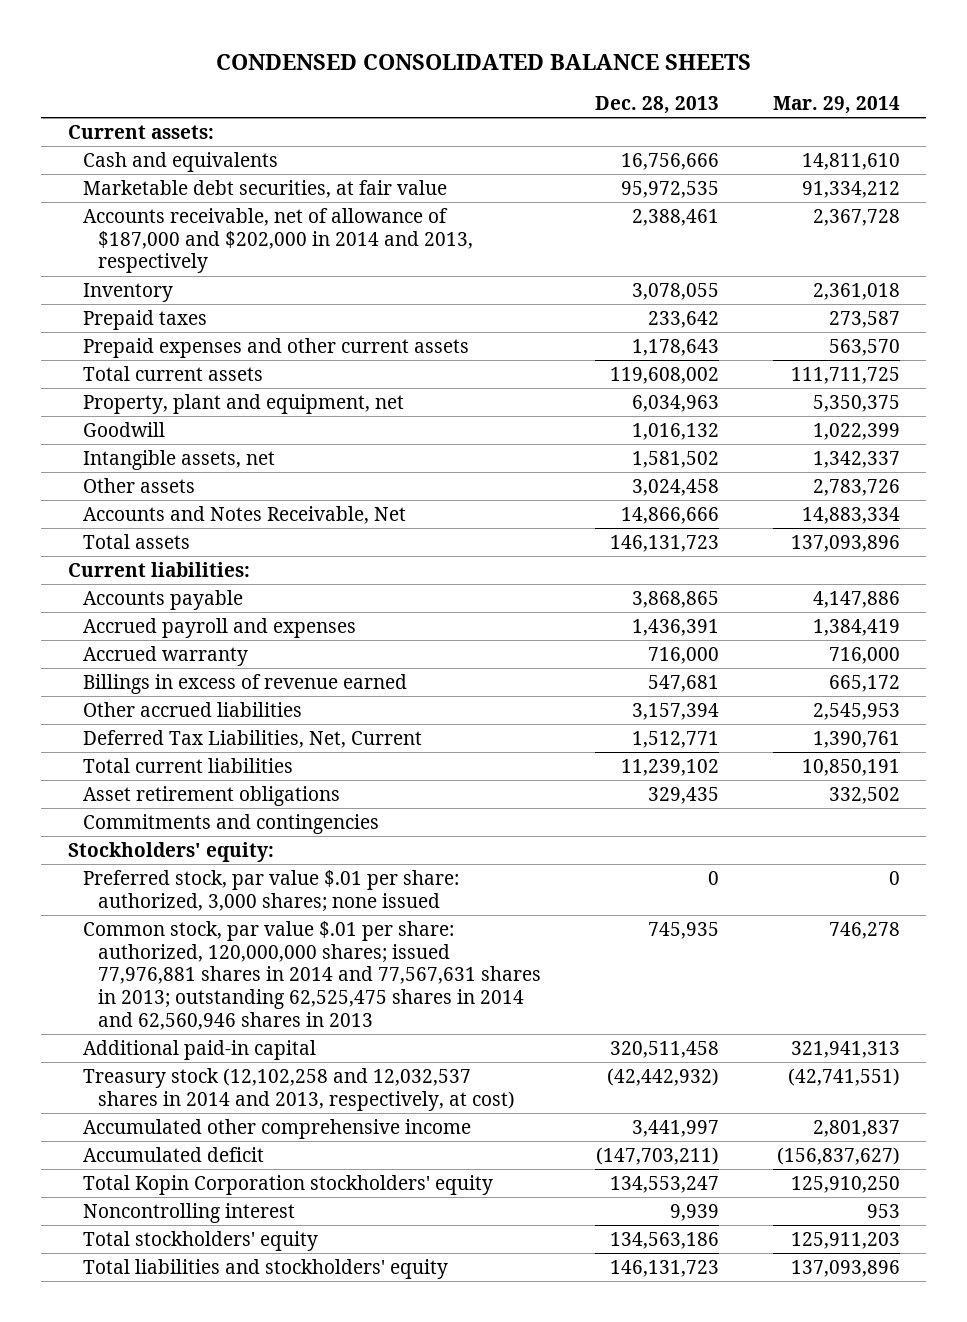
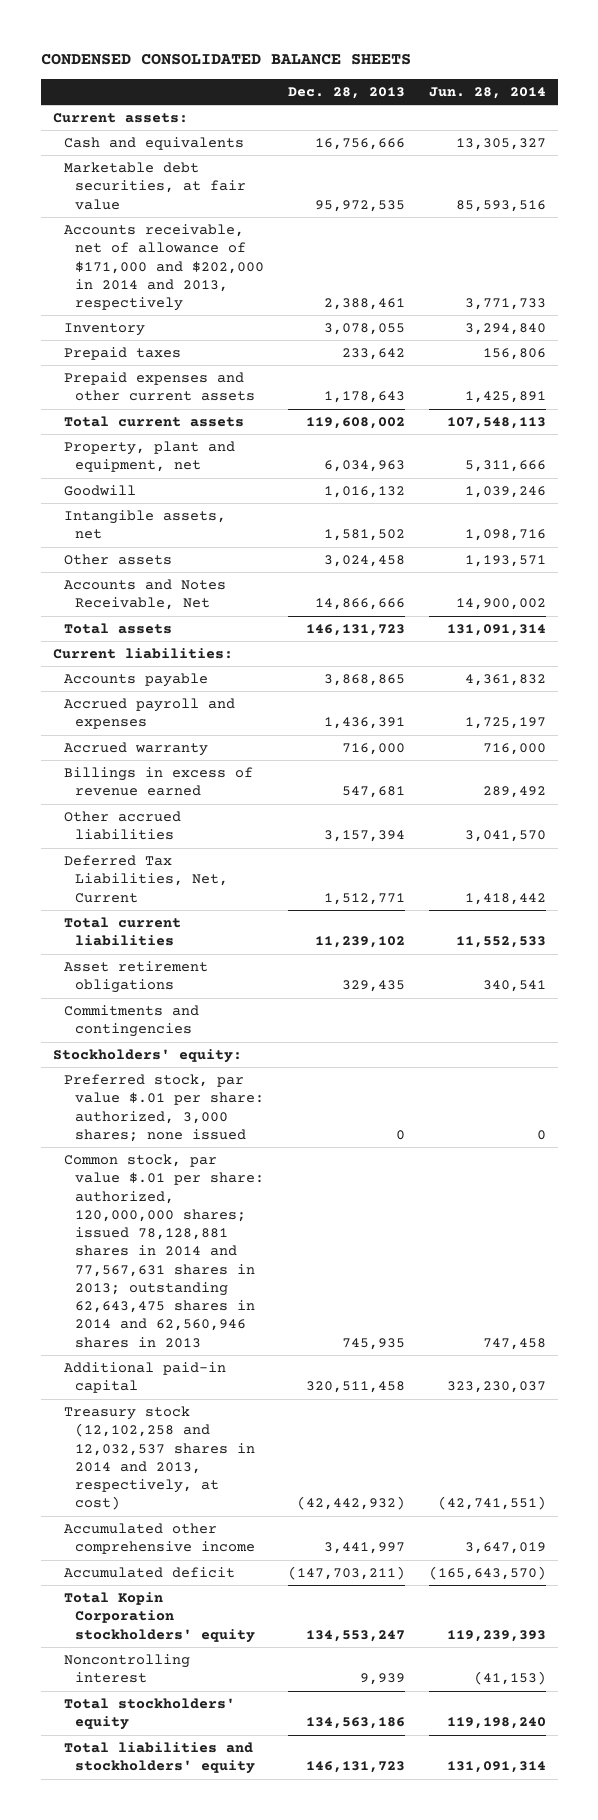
[772,95,900,114] Mar. 29, 2014 -> none
none -> [428,86,546,99] Jun. 28, 2014
[82,207,474,274] Accounts receivable, net of allowance of $187,000 and $202,000 in 2014 and 2013, respectively -> [63,224,265,312] Accounts receivable, net of allowance of $171,000 and $202,000 in 2014 and 2013, respectively
[82,920,542,1031] Common stock, par value $.01 per share: authorized, 120,000,000 shares; issued 77,976,881 shares in 2014 and 77,567,631 shares in 2013; outstanding 62,525,475 shares in 2014 and 62,560,946 shares in 2013 -> [63,1154,265,1348] Common stock, par value $.01 per share: authorized, 120,000,000 shares; issued 78,128,881 shares in 2014 and 77,567,631 shares in 2013; outstanding 62,643,475 shares in 2014 and 62,560,946 shares in 2013

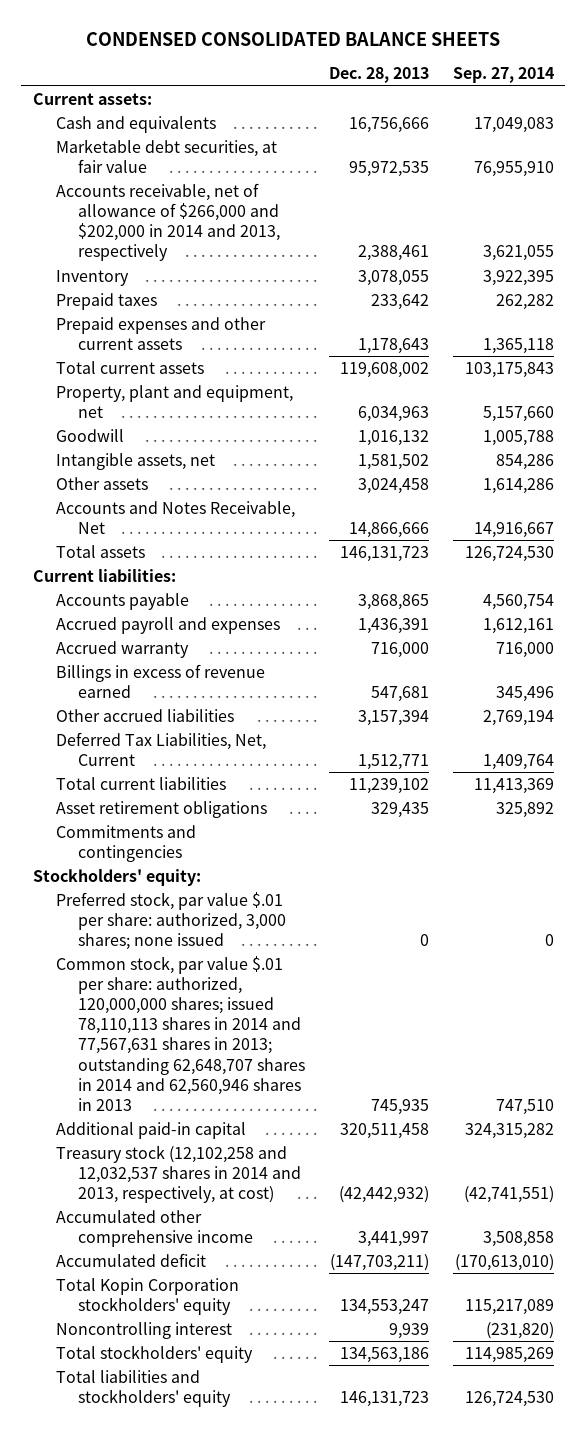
[428,86,546,99] Jun. 28, 2014 -> none
none -> [452,67,554,84] Sep. 27, 2014
[63,224,265,312] Accounts receivable, net of allowance of $171,000 and $202,000 in 2014 and 2013, respectively -> [55,182,281,262] Accounts receivable, net of allowance of $266,000 and $202,000 in 2014 and 2013, respectively
[63,1154,265,1348] Common stock, par value $.01 per share: authorized, 120,000,000 shares; issued 78,128,881 shares in 2014 and 77,567,631 shares in 2013; outstanding 62,643,475 shares in 2014 and 62,560,946 shares in 2013 -> [55,955,306,1111] Common stock, par value $.01 per share: authorized, 120,000,000 shares; issued 78,110,113 shares in 2014 and 77,567,631 shares in 2013; outstanding 62,648,707 shares in 2014 and 62,560,946 shares in 2013

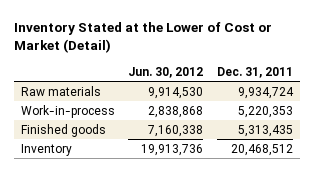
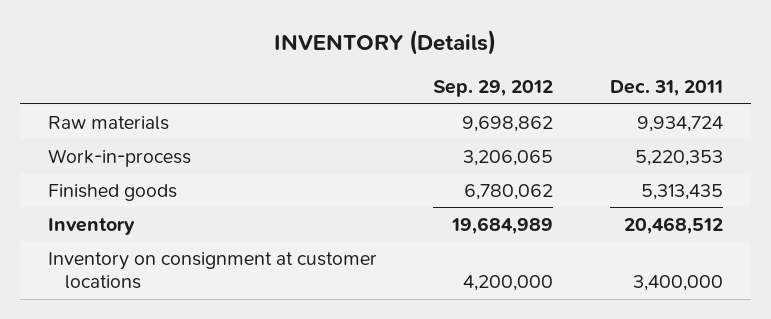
[13,22,272,54] Inventory Stated at the Lower of Cost or Market (Detail) -> [274,29,497,55] INVENTORY (Details)
[128,66,204,78] Jun. 30, 2012 -> none
none -> [433,80,554,98] Sep. 29, 2012
none -> [47,251,377,290] Inventory on consignment at customer locations

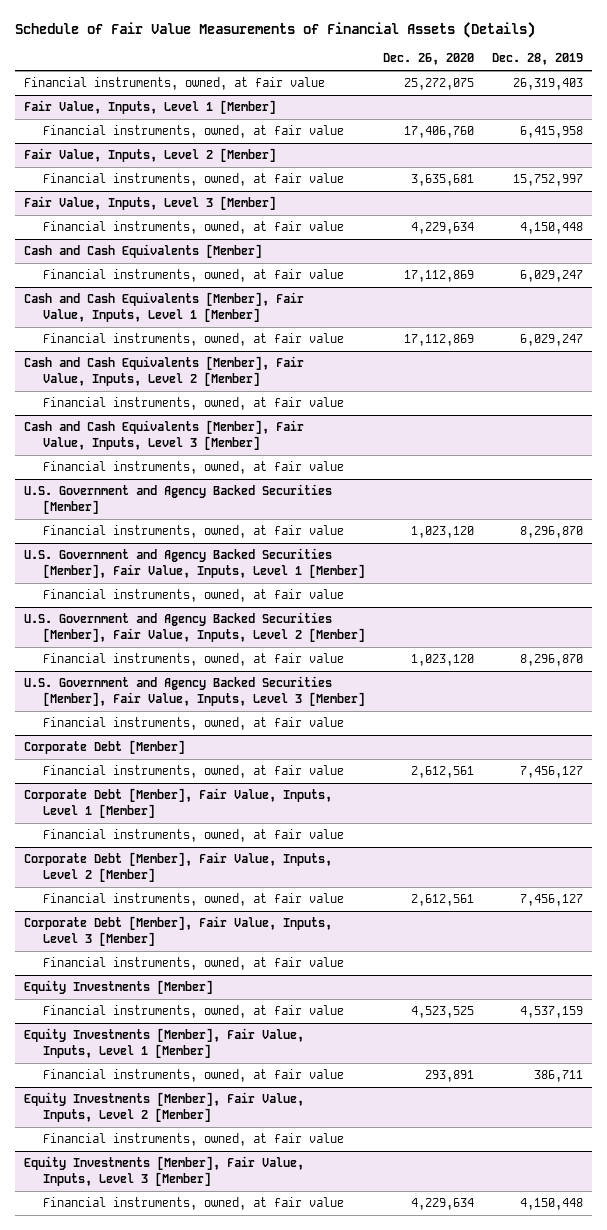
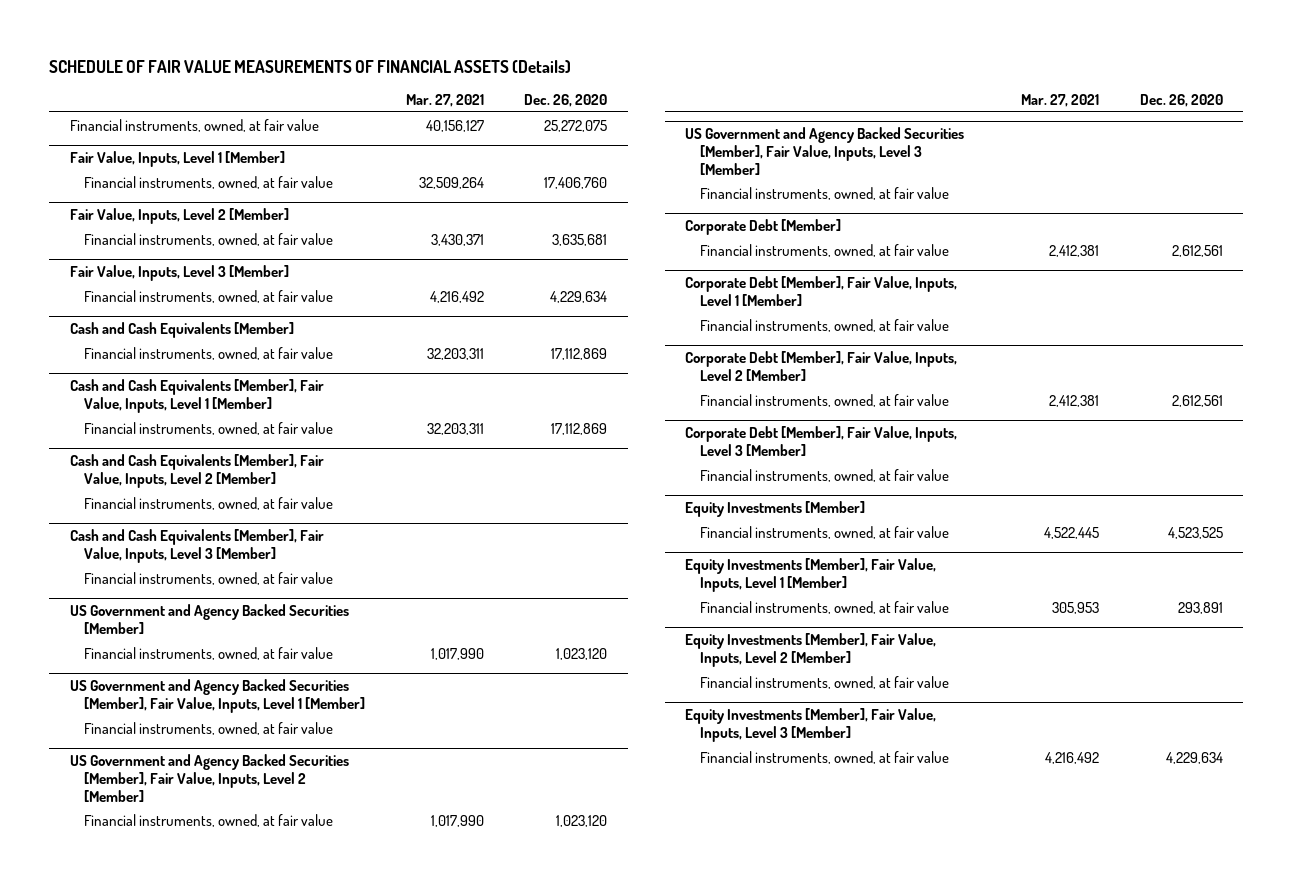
[14,21,535,38] Schedule of Fair Value Measurements of Financial Assets (Details) -> [49,59,572,73] SCHEDULE OF FAIR VALUE MEASUREMENTS OF FINANCIAL ASSETS (Details)
[492,53,584,66] Dec. 28, 2019 -> none
none -> [405,94,484,108] Mar. 27, 2021
[23,484,332,514] U.S. Government and Agency Backed Securities [Member] -> [69,604,349,634] US Government and Agency Backed Securities [Member]
[23,548,366,578] U.S. Government and Agency Backed Securities [Member], Fair Value, Inputs, Level 1 [Member] -> [69,679,366,713] US Government and Agency Backed Securities [Member], Fair Value, Inputs, Level 1 [Member]
[23,612,366,642] U.S. Government and Agency Backed Securities [Member], Fair Value, Inputs, Level 2 [Member] -> [69,754,349,802] US Government and Agency Backed Securities [Member], Fair Value, Inputs, Level 2 [Member]
[23,676,366,706] U.S. Government and Agency Backed Securities [Member], Fair Value, Inputs, Level 3 [Member] -> [685,127,965,175] US Government and Agency Backed Securities [Member], Fair Value, Inputs, Level 3 [Member]

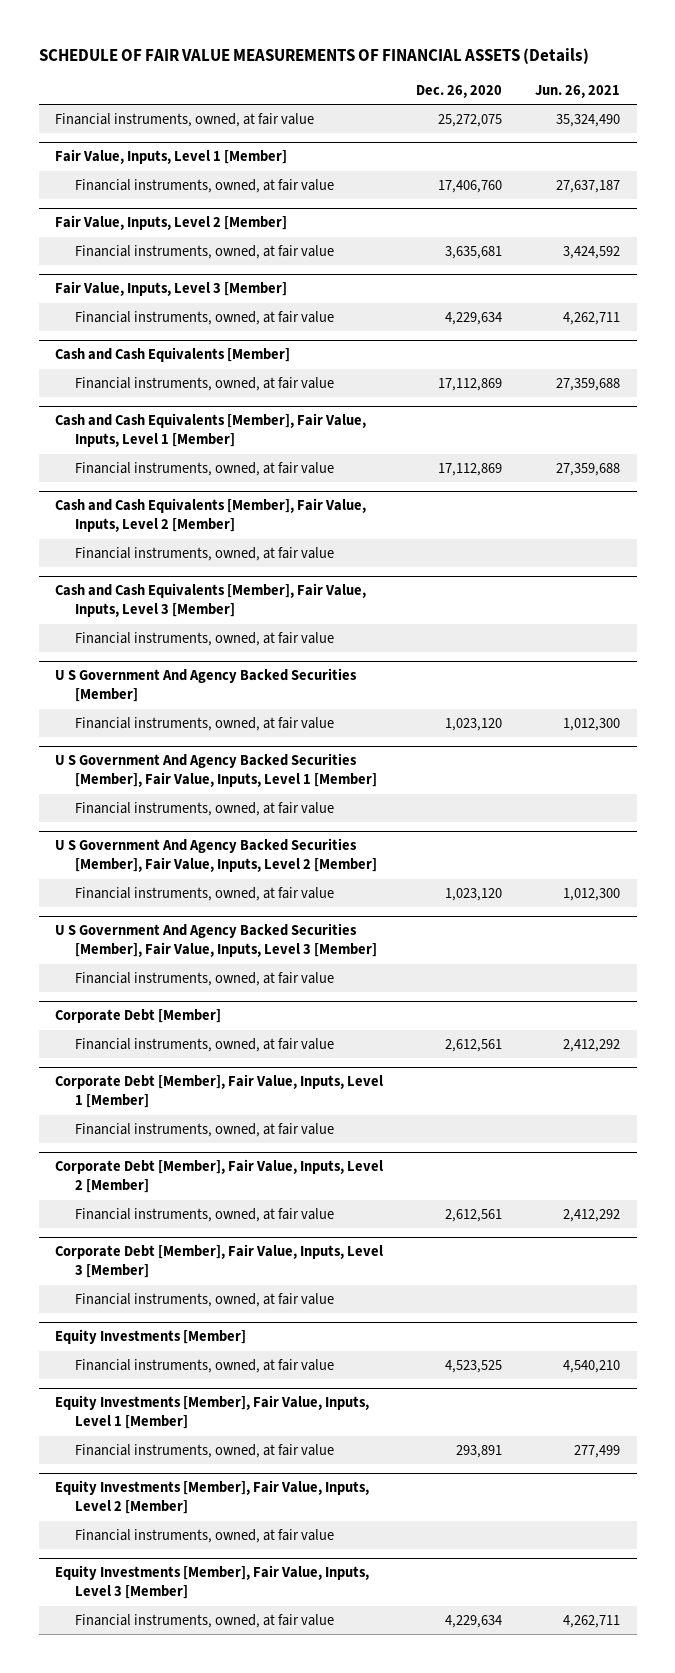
[405,94,484,108] Mar. 27, 2021 -> none
none -> [535,84,621,98] Jun. 26, 2021
[69,604,349,634] US Government and Agency Backed Securities [Member] -> [55,668,358,703] U S Government And Agency Backed Securities [Member]
[69,679,366,713] US Government and Agency Backed Securities [Member], Fair Value, Inputs, Level 1 [Member] -> [55,753,378,788] U S Government And Agency Backed Securities [Member], Fair Value, Inputs, Level 1 [Member]
[69,754,349,802] US Government and Agency Backed Securities [Member], Fair Value, Inputs, Level 2 [Member] -> [55,838,378,873] U S Government And Agency Backed Securities [Member], Fair Value, Inputs, Level 2 [Member]
[685,127,965,175] US Government and Agency Backed Securities [Member], Fair Value, Inputs, Level 3 [Member] -> [55,923,378,958] U S Government And Agency Backed Securities [Member], Fair Value, Inputs, Level 3 [Member]

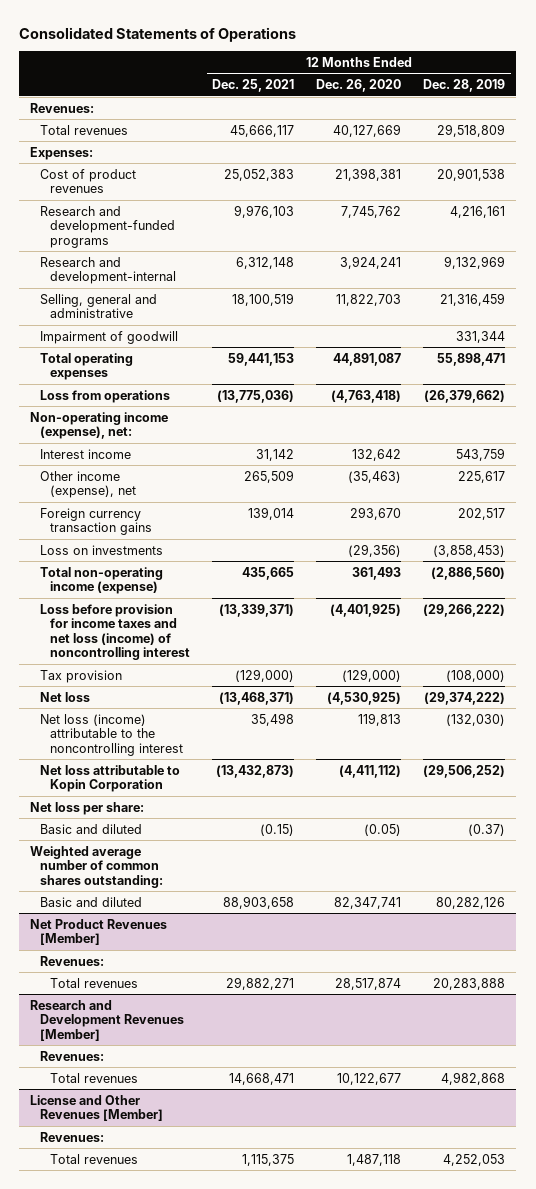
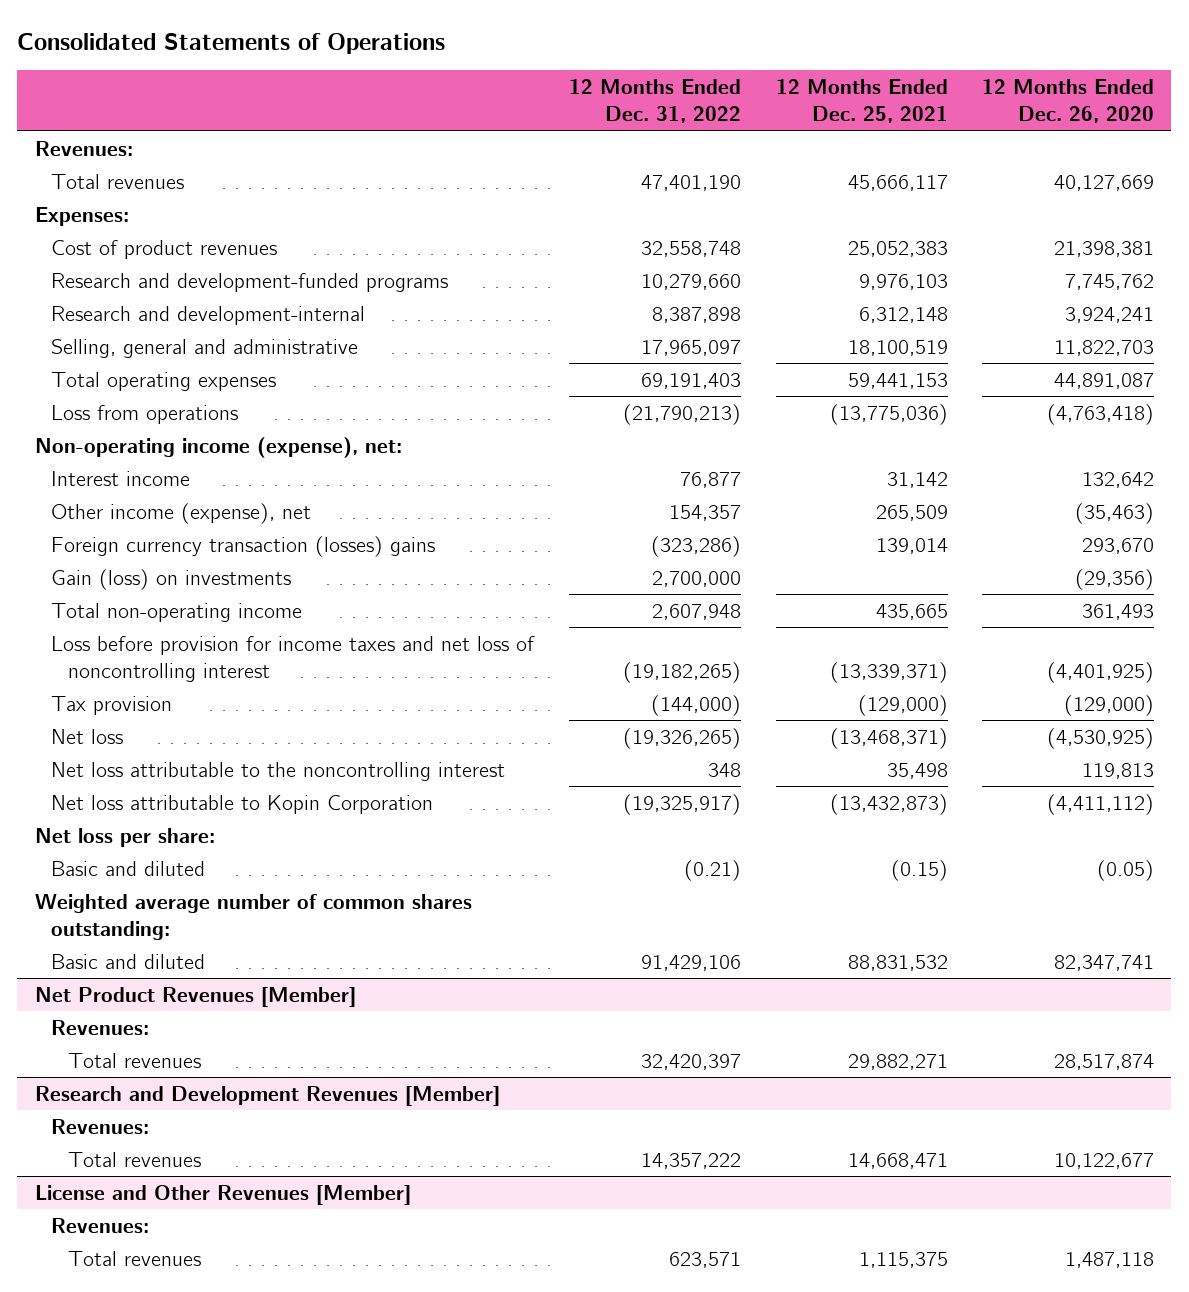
[423,79,506,93] Dec. 28, 2019 -> none
none -> [568,79,741,124] 12 Months Ended Dec. 31, 2022
[40,330,179,344] Impairment of goodwill -> none
[40,507,153,536] Foreign currency transaction gains -> [51,535,436,557] Foreign currency transaction (losses) gains
[40,544,164,555] Loss on investments -> [51,568,292,590] Gain (loss) on investments
[40,566,164,595] Total non-operating income (expense) -> [51,602,303,622] Total non-operating income
[40,603,191,661] Loss before provision for income taxes and net loss (income) of noncontrolling interest -> [51,635,536,682] Loss before provision for income taxes and net loss of noncontrolling interest
[40,713,184,756] Net loss (income) attributable to the noncontrolling interest -> [51,761,506,781] Net loss attributable to the noncontrolling interest
[223,895,295,909] 88,903,658 -> [847,954,948,971] 88,831,532

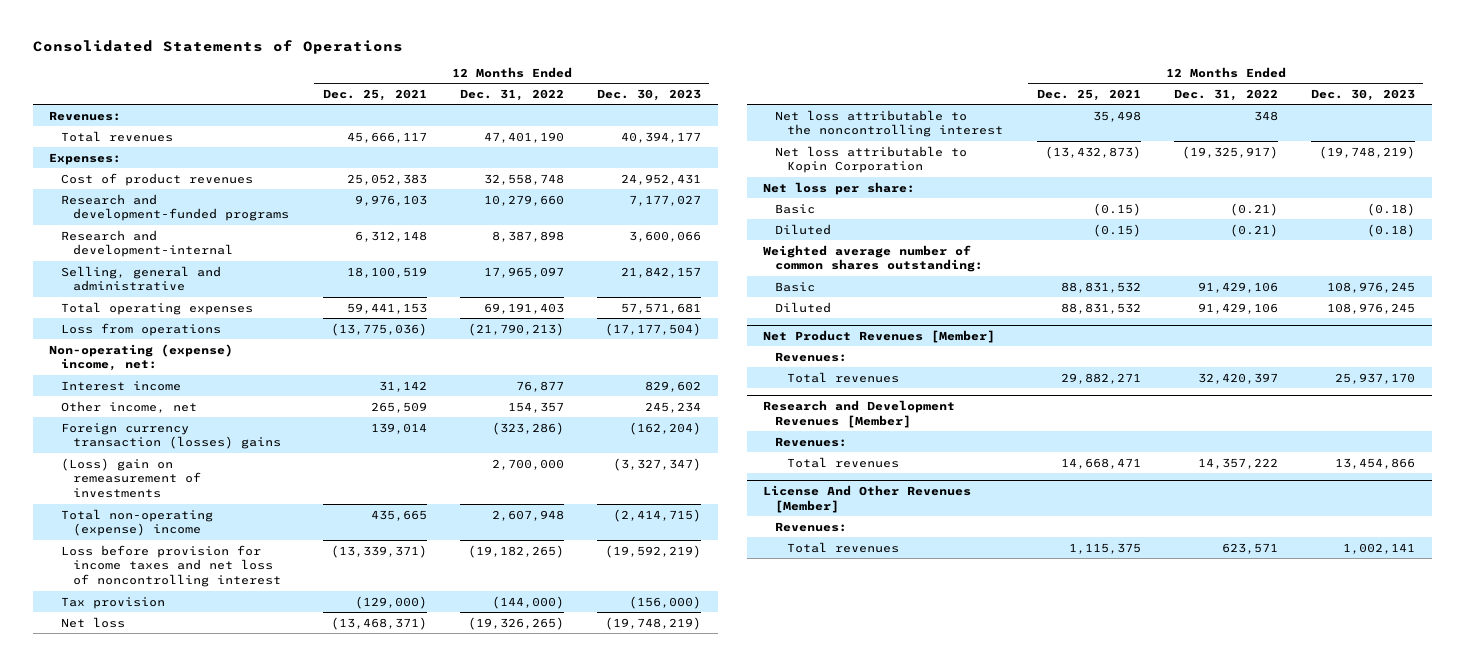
[982,79,1155,124] 12 Months Ended Dec. 26, 2020 -> none
none -> [596,88,701,101] Dec. 30, 2023
[34,436,402,458] Non-operating income (expense), net: -> [49,343,234,372] Non-operating (expense) income, net:
[51,502,312,524] Other income (expense), net -> [61,400,198,413] Other income, net
[51,568,292,590] Gain (loss) on investments -> [61,457,202,499] (Loss) gain on remeasurement of investments
[51,602,303,622] Total non-operating income -> [61,508,214,537] Total non-operating (expense) income
[51,860,206,876] Basic and diluted -> [775,203,816,214] Basic
none -> [775,223,832,235] Diluted
[51,953,206,969] Basic and diluted -> [775,281,816,292] Basic
none -> [775,301,832,313] Diluted
[34,1184,411,1205] License and Other Revenues [Member] -> [763,484,972,513] License And Other Revenues [Member]

